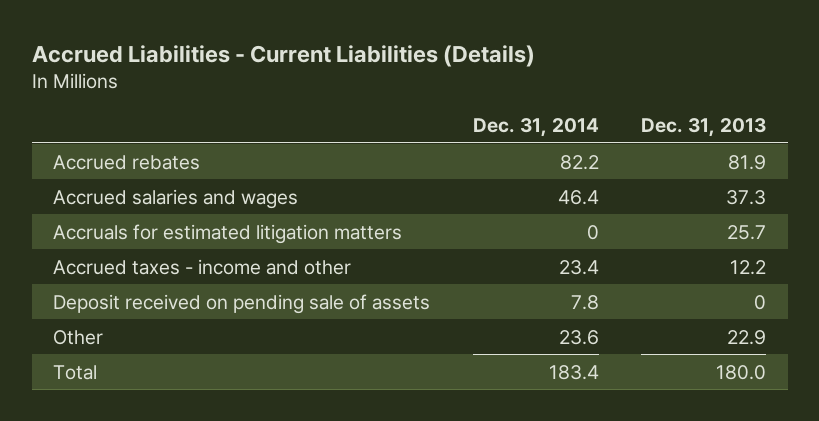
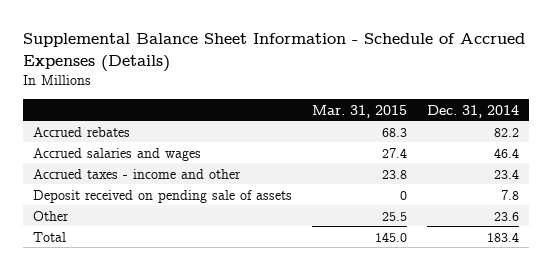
[31,44,535,67] Accrued Liabilities - Current Liabilities (Details) -> [22,33,525,73] Supplemental Balance Sheet Information - Schedule of Accrued Expenses (Details)
[641,118,767,138] Dec. 31, 2013 -> none
none -> [311,104,407,118] Mar. 31, 2015
[53,223,403,244] Accruals for estimated litigation matters -> none

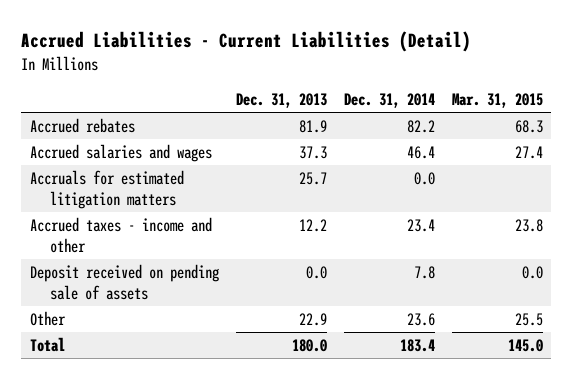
[22,33,525,73] Supplemental Balance Sheet Information - Schedule of Accrued Expenses (Details) -> [21,31,472,53] Accrued Liabilities - Current Liabilities (Detail)
none -> [235,92,327,108] Dec. 31, 2013
none -> [29,169,184,210] Accruals for estimated litigation matters
[399,190,407,200] 0 -> [521,265,543,279] 0.0

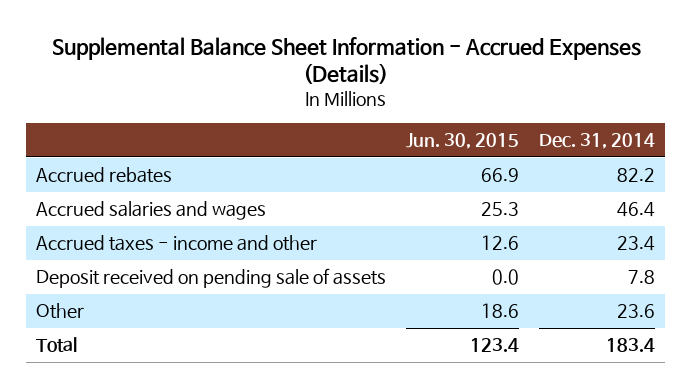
[21,31,472,53] Accrued Liabilities - Current Liabilities (Detail) -> [51,36,641,85] Supplemental Balance Sheet Information - Accrued Expenses (Details)
[235,92,327,108] Dec. 31, 2013 -> none
[451,92,543,108] Mar. 31, 2015 -> none
none -> [406,133,520,150] Jun. 30, 2015
[29,169,184,210] Accruals for estimated litigation matters -> none

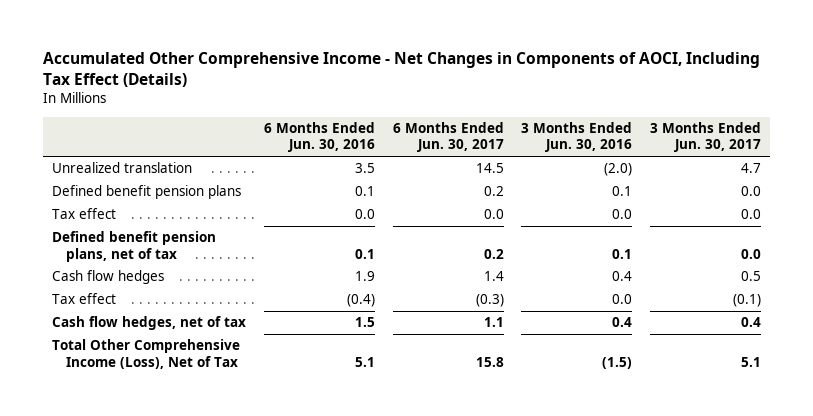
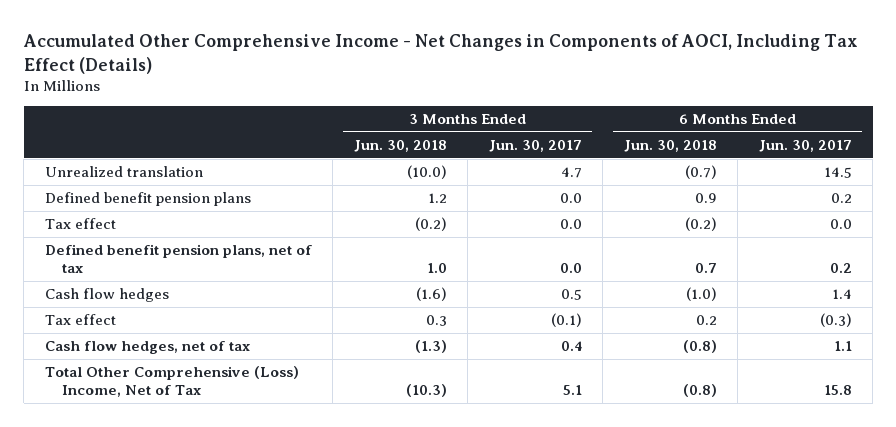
[263,121,375,153] 6 Months Ended Jun. 30, 2016 -> none
[521,121,633,153] 3 Months Ended Jun. 30, 2016 -> none
none -> [353,140,447,153] Jun. 30, 2018
none -> [623,140,717,153] Jun. 30, 2018
[52,339,241,369] Total Other Comprehensive Income (Loss), Net of Tax -> [44,366,299,397] Total Other Comprehensive (Loss) Income, Net of Tax

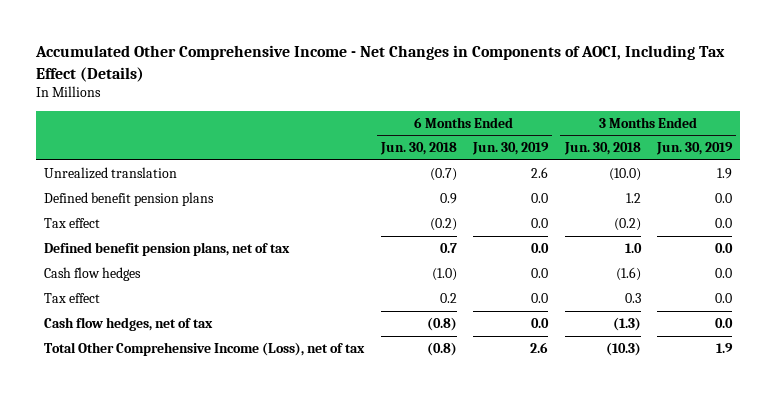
[488,140,582,153] Jun. 30, 2017 -> none
[758,140,852,153] Jun. 30, 2017 -> none
none -> [472,142,550,156] Jun. 30, 2019
none -> [655,142,733,156] Jun. 30, 2019
[44,366,299,397] Total Other Comprehensive (Loss) Income, Net of Tax -> [44,341,366,356] Total Other Comprehensive Income (Loss), net of tax

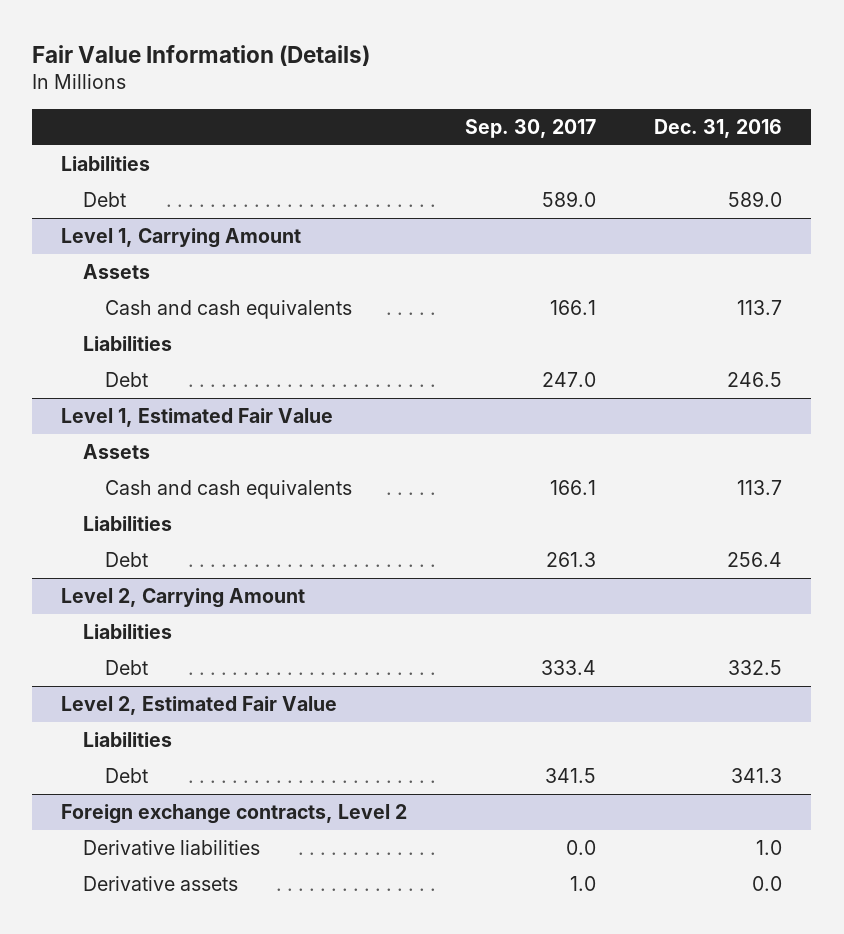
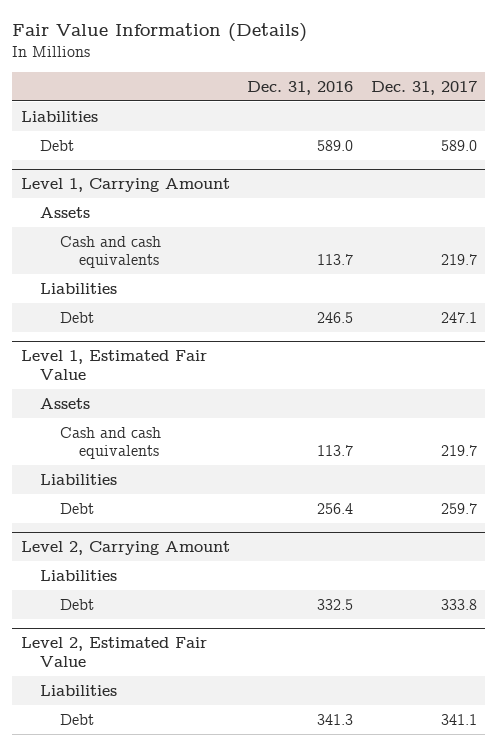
[465,119,597,139] Sep. 30, 2017 -> none
none -> [370,80,477,95] Dec. 31, 2017
[61,804,408,825] Foreign exchange contracts, Level 2 -> none
[83,840,261,856] Derivative liabilities -> none
[83,876,239,892] Derivative assets -> none

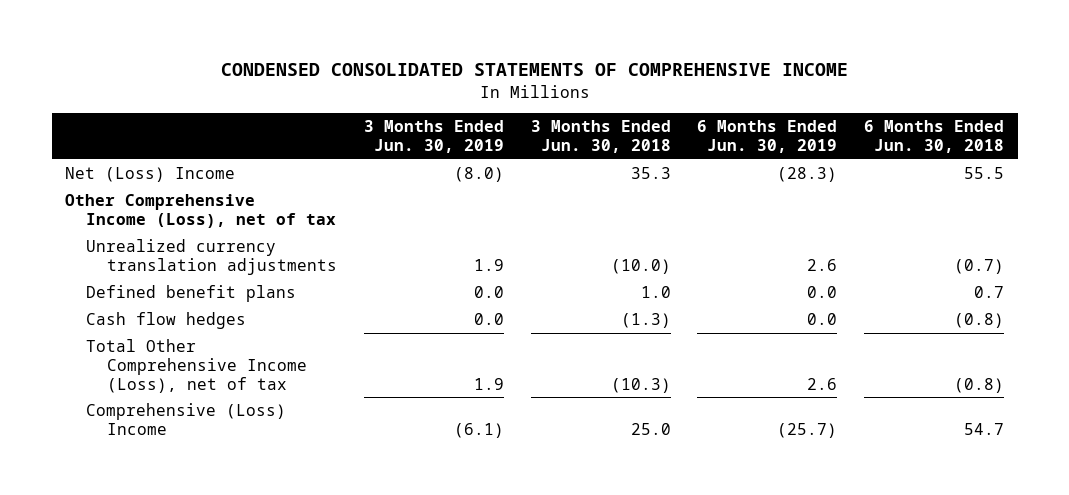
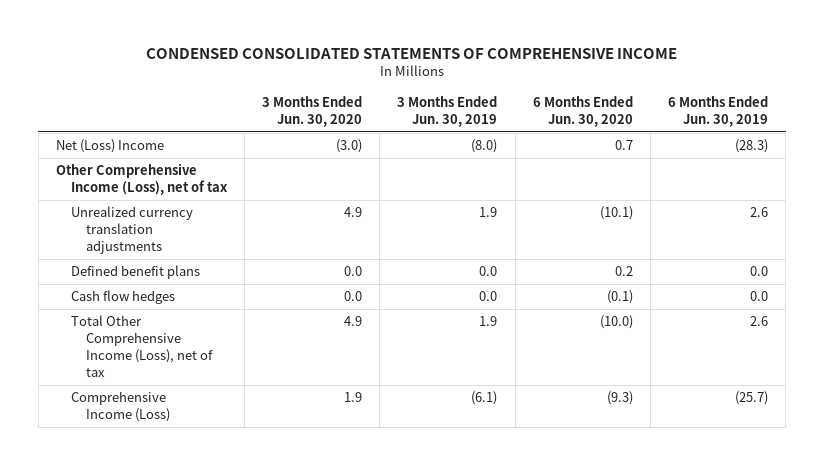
[530,120,671,154] 3 Months Ended Jun. 30, 2018 -> none
[864,120,1005,154] 6 Months Ended Jun. 30, 2018 -> none
none -> [262,95,363,127] 3 Months Ended Jun. 30, 2020
none -> [532,95,633,127] 6 Months Ended Jun. 30, 2020
[86,403,287,435] Comprehensive (Loss) Income -> [70,391,171,423] Comprehensive Income (Loss)

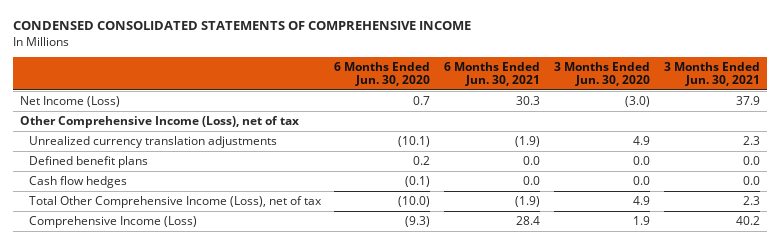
[397,95,498,127] 3 Months Ended Jun. 30, 2019 -> none
[667,95,768,127] 6 Months Ended Jun. 30, 2019 -> none
none -> [444,61,541,86] 6 Months Ended Jun. 30, 2021
none -> [663,61,760,86] 3 Months Ended Jun. 30, 2021
[55,139,164,154] Net (Loss) Income -> [19,95,120,107] Net Income (Loss)

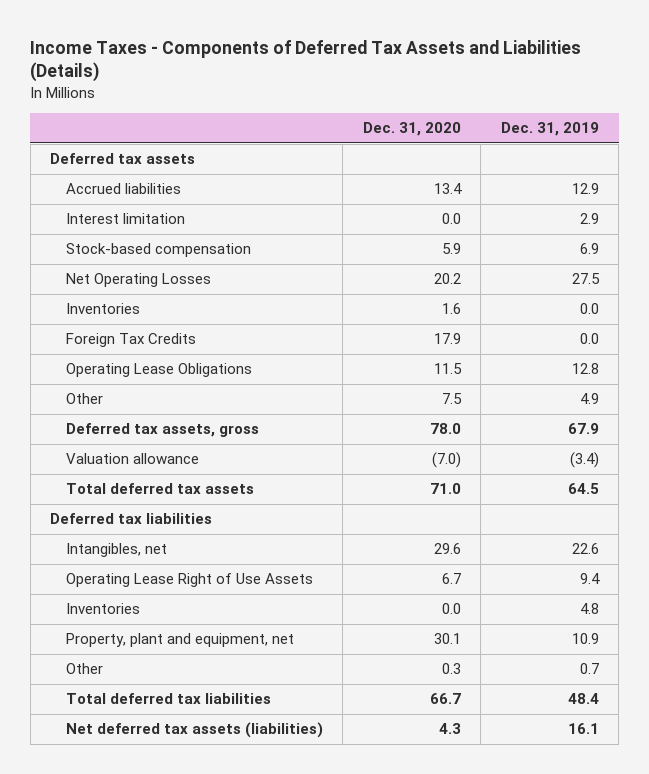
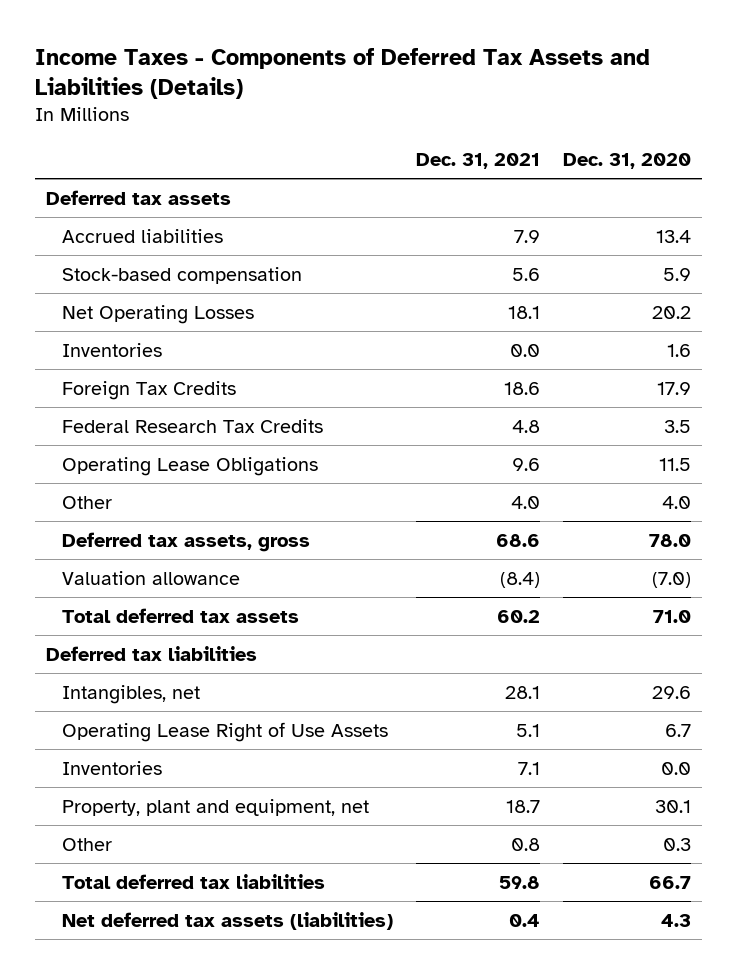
[500,122,599,137] Dec. 31, 2019 -> none
none -> [415,152,540,169] Dec. 31, 2021
[65,213,185,225] Interest limitation -> none
none -> [61,418,323,433] Federal Research Tax Credits
[441,393,462,405] 7.5 -> [661,495,691,509] 4.0

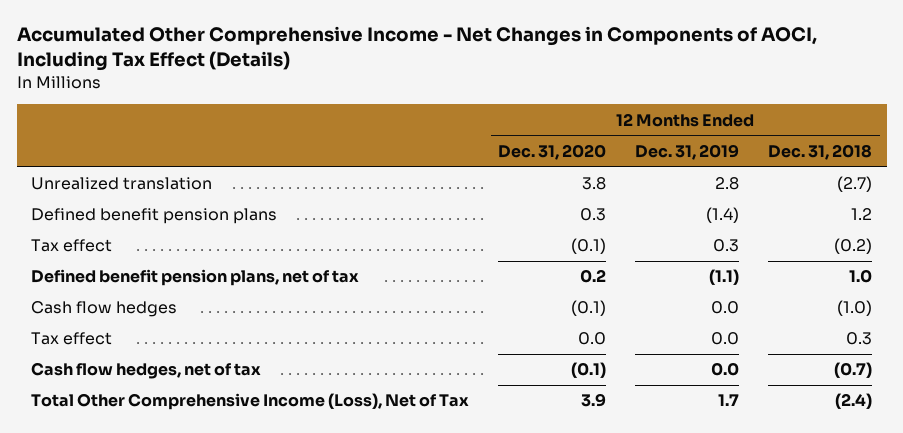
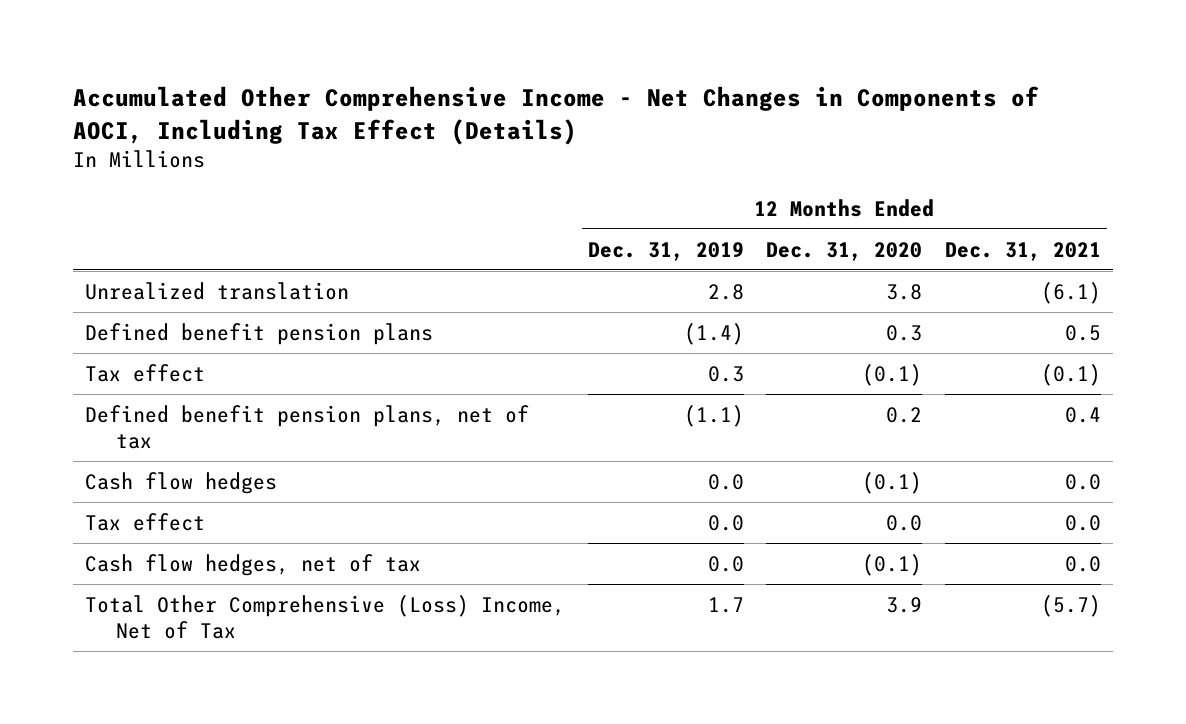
[768,143,873,160] Dec. 31, 2018 -> none
none -> [945,241,1102,261] Dec. 31, 2021
[31,393,470,411] Total Other Comprehensive Income (Loss), Net of Tax -> [84,594,565,639] Total Other Comprehensive (Loss) Income, Net of Tax

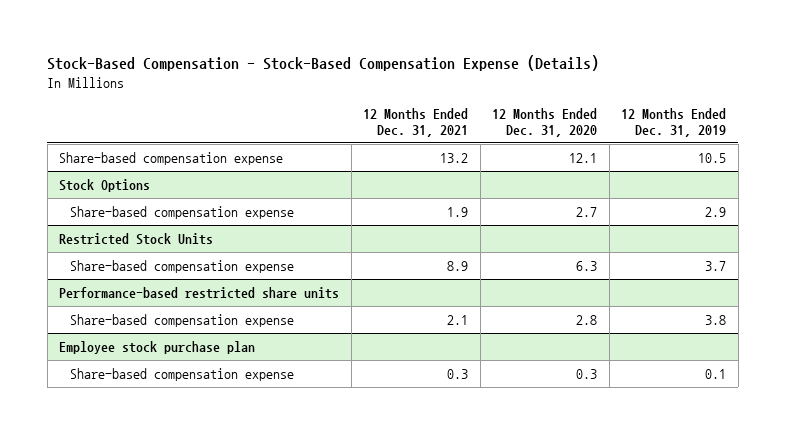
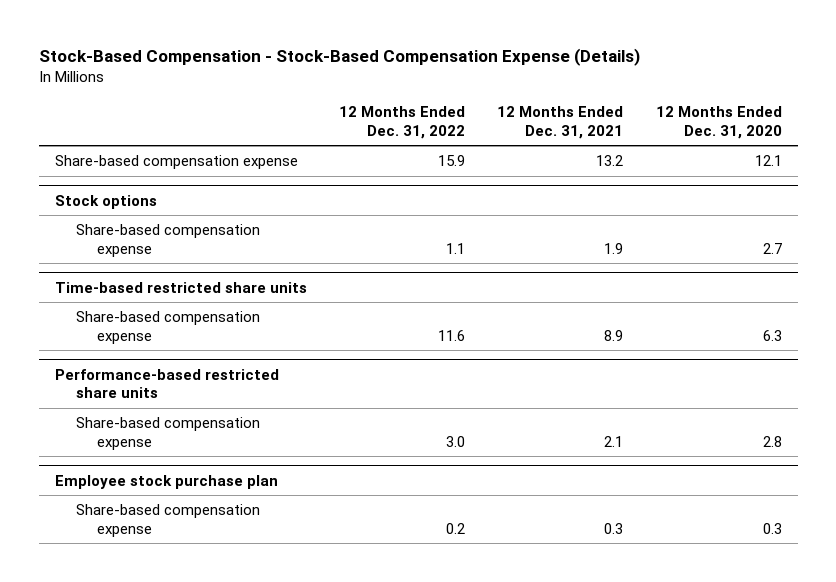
[621,108,727,137] 12 Months Ended Dec. 31, 2019 -> none
none -> [339,106,466,139] 12 Months Ended Dec. 31, 2022
[59,178,151,192] Stock Options -> [54,194,157,209] Stock options
[59,232,214,245] Restricted Stock Units -> [54,281,307,293] Time-based restricted share units

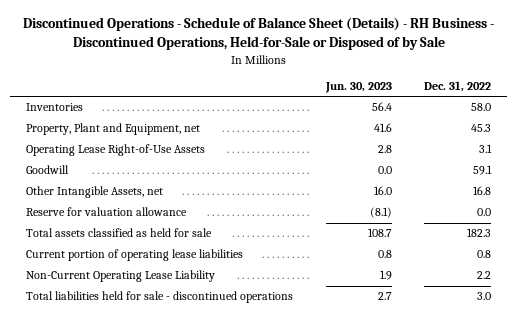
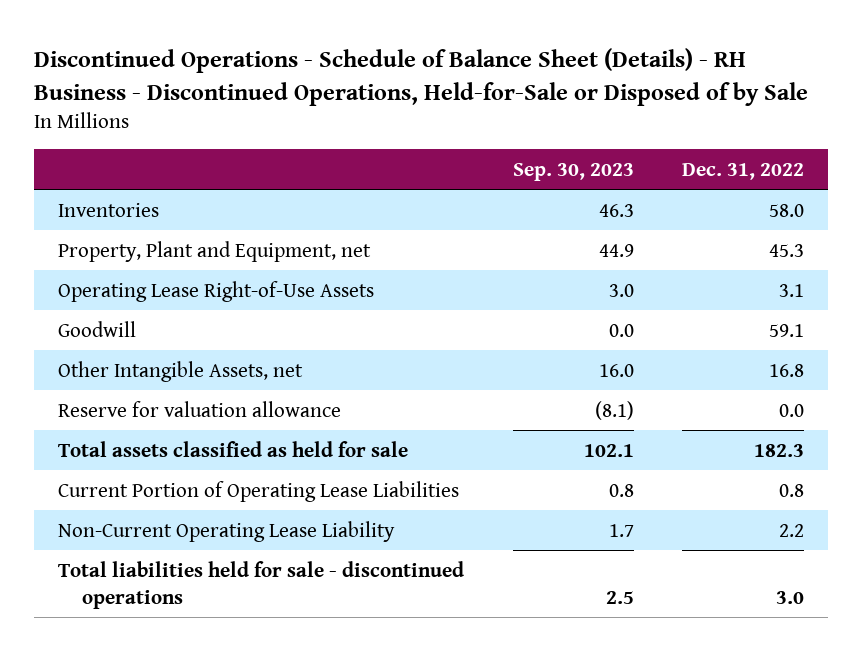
[324,82,392,94] Jun. 30, 2023 -> none
none -> [512,162,634,181] Sep. 30, 2023
[25,249,243,262] Current portion of operating lease liabilities -> [58,480,460,502] Current Portion of Operating Lease Liabilities

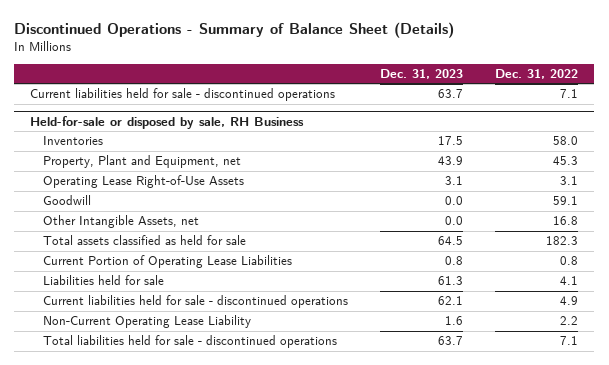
[34,47,809,106] Discontinued Operations - Schedule of Balance Sheet (Details) - RH Business - Discontinued Operations, Held-for-Sale or Disposed of by Sale -> [14,21,455,38] Discontinued Operations - Summary of Balance Sheet (Details)
[512,162,634,181] Sep. 30, 2023 -> none
none -> [380,68,464,79] Dec. 31, 2023
none -> [30,88,336,102] Current liabilities held for sale - discontinued operations
none -> [30,115,305,129] Held-for-sale or disposed by sale, RH Business
[58,400,342,417] Reserve for valuation allowance -> none
none -> [43,275,165,286] Liabilities held for sale
none -> [43,295,349,309] Current liabilities held for sale - discontinued operations
[775,590,804,604] 3.0 -> [560,336,579,346] 7.1

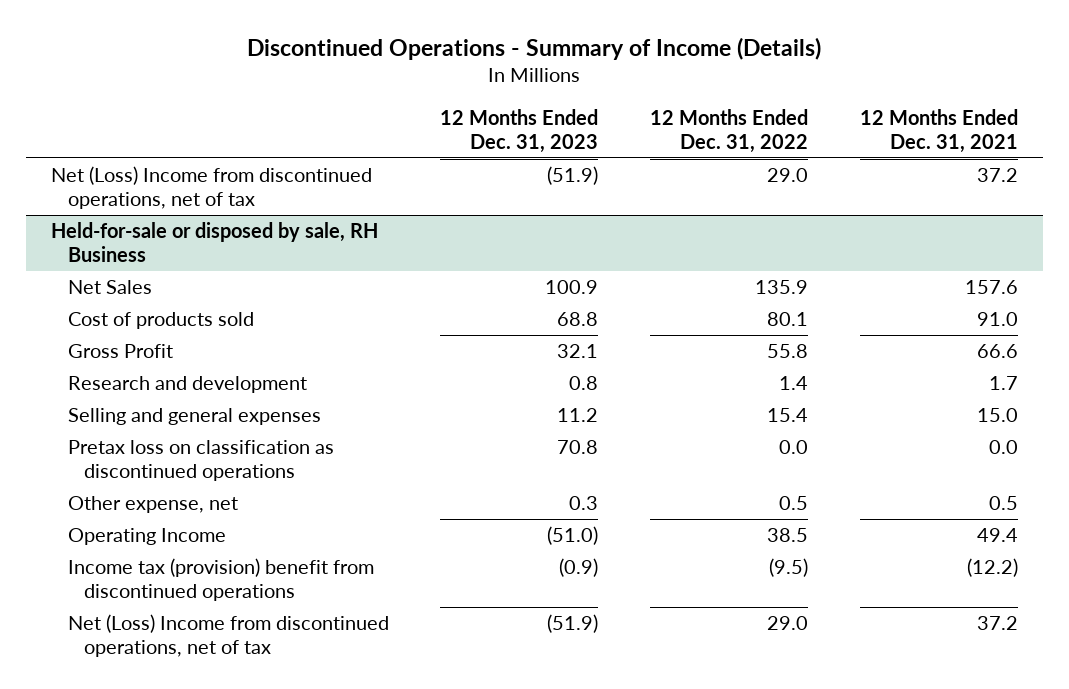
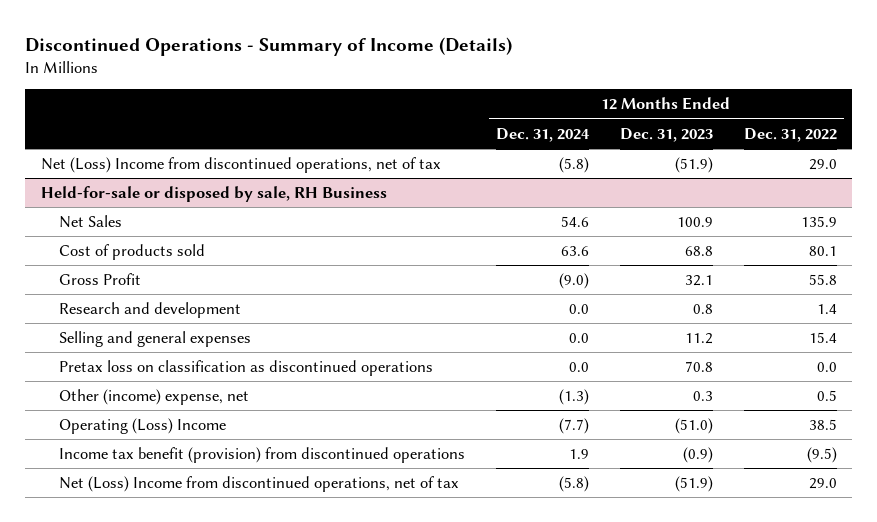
[859,108,1018,154] 12 Months Ended Dec. 31, 2021 -> none
none -> [496,127,591,142] Dec. 31, 2024
[67,495,238,513] Other expense, net -> [59,389,250,406] Other (income) expense, net
[67,527,226,545] Operating Income -> [59,418,227,435] Operating (Loss) Income
[67,557,374,601] Income tax (provision) benefit from discontinued operations -> [59,447,466,464] Income tax benefit (provision) from discontinued operations

